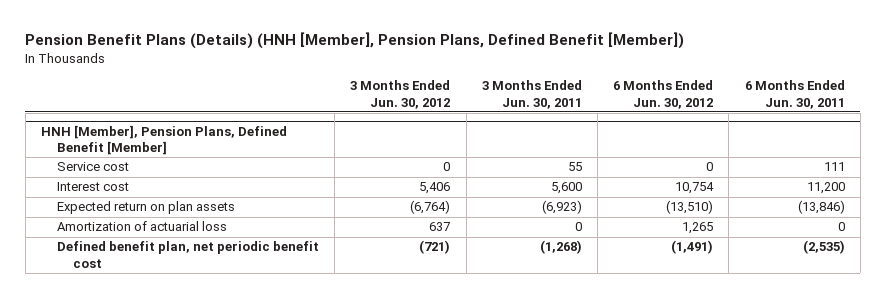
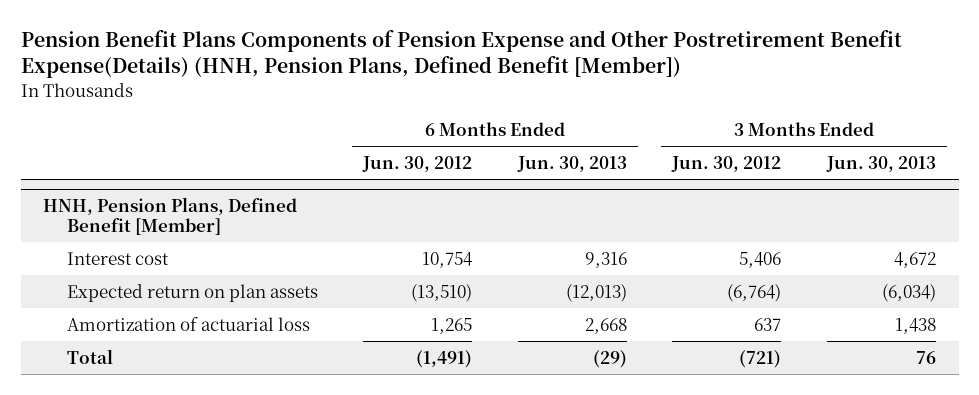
[25,32,685,50] Pension Benefit Plans (Details) (HNH [Member], Pension Plans, Defined Benefit [Member]) -> [20,30,902,79] Pension Benefit Plans Components of Pension Expense and Other Postretirement Benefit Expense(Details) (HNH, Pension Plans, Defined Benefit [Member])
[481,80,582,109] 3 Months Ended Jun. 30, 2011 -> none
[744,80,845,109] 6 Months Ended Jun. 30, 2011 -> none
none -> [516,155,627,172] Jun. 30, 2013
none -> [825,155,936,172] Jun. 30, 2013
[56,162,129,172] Service cost -> none
[40,124,287,156] HNH [Member], Pension Plans, Defined Benefit [Member] -> [43,197,298,236] HNH, Pension Plans, Defined Benefit [Member]
[56,241,319,268] Defined benefit plan, net periodic benefit cost -> [66,348,113,364] Total

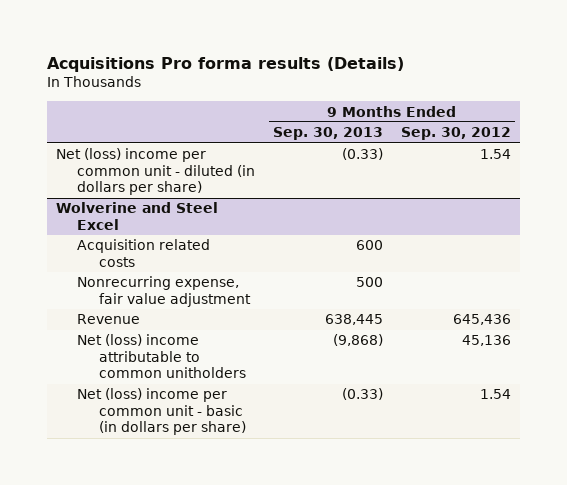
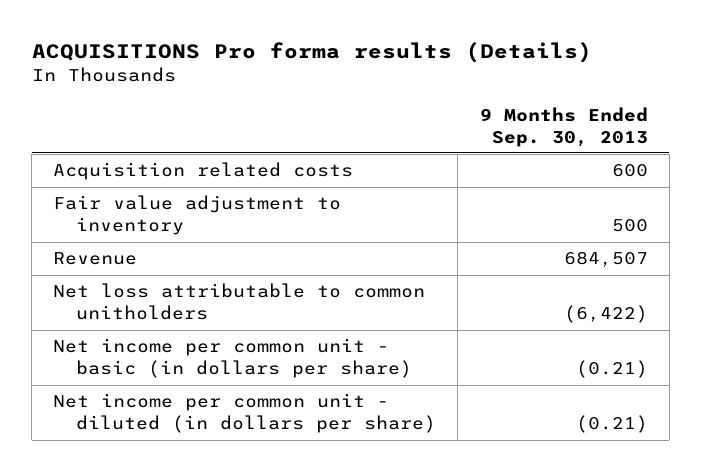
[47,56,405,72] Acquisitions Pro forma results (Details) -> [31,42,592,64] ACQUISITIONS Pro forma results (Details)
[400,127,511,141] Sep. 30, 2012 -> none
[56,148,256,196] Net (loss) income per common unit - diluted (in dollars per share) -> none
[56,202,219,230] Wolverine and Steel Excel -> none
[77,276,251,307] Nonrecurring expense, fair value adjustment -> none
none -> [53,195,342,236] Fair value adjustment to inventory
[325,314,384,326] 638,445 -> [563,251,648,268] 684,507
[77,334,246,379] Net (loss) income attributable to common unitholders -> [53,283,426,321] Net loss attributable to common unitholders
[333,334,384,347] (9,868) -> [563,305,648,324] (6,422)
[77,388,246,436] Net (loss) income per common unit - basic (in dollars per share) -> [53,338,413,379] Net income per common unit - basic (in dollars per share)
[342,388,384,401] (0.33) -> [575,360,648,379] (0.21)
none -> [53,393,437,434] Net income per common unit - diluted (in dollars per share)

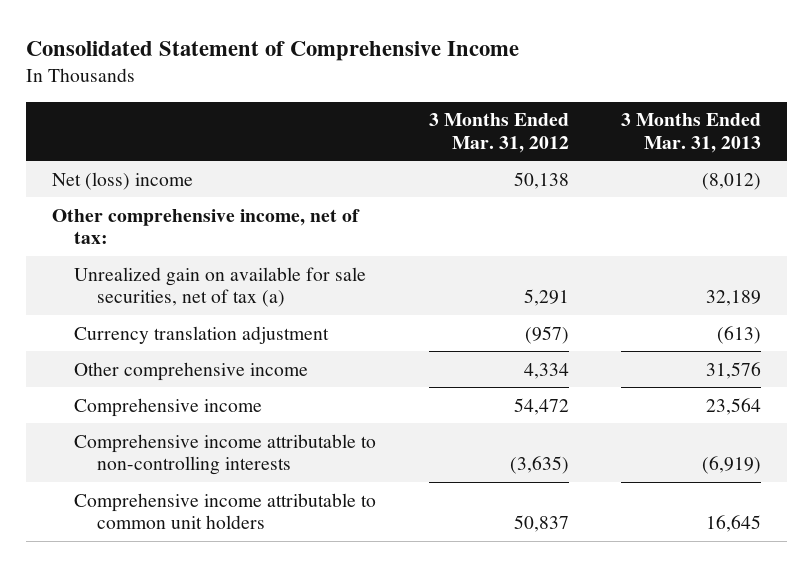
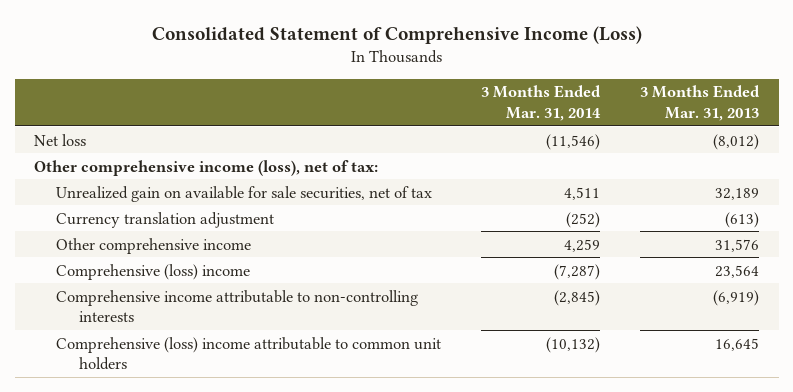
[25,40,519,61] Consolidated Statement of Comprehensive Income -> [151,26,642,45] Consolidated Statement of Comprehensive Income (Loss)
[428,113,569,153] 3 Months Ended Mar. 31, 2012 -> none
none -> [481,85,602,122] 3 Months Ended Mar. 31, 2014
[51,171,193,190] Net (loss) income -> [34,133,87,146] Net loss
[51,208,360,245] Other comprehensive income, net of tax: -> [34,159,379,176] Other comprehensive income (loss), net of tax:
[74,266,367,308] Unrealized gain on available for sale securities, net of tax (a) -> [56,185,433,202] Unrealized gain on available for sale securities, net of tax
[74,397,263,417] Comprehensive income -> [56,263,251,280] Comprehensive (loss) income
[74,492,377,530] Comprehensive income attributable to common unit holders -> [56,336,442,371] Comprehensive (loss) income attributable to common unit holders

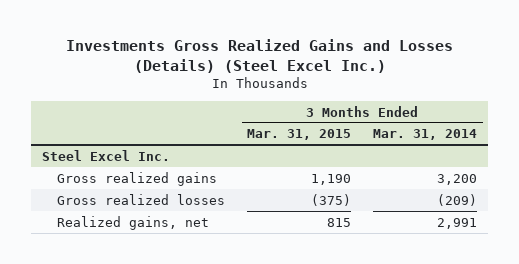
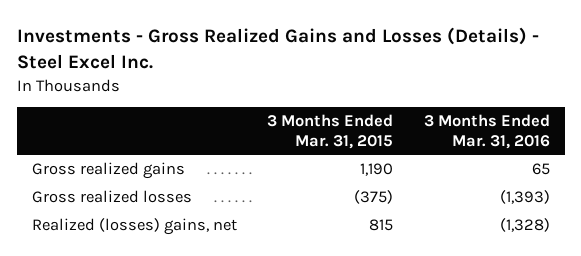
[65,38,453,73] Investments Gross Realized Gains and Losses (Details) (Steel Excel Inc.) -> [16,27,539,70] Investments - Gross Realized Gains and Losses (Details) - Steel Excel Inc.
[373,129,478,141] Mar. 31, 2014 -> none
none -> [423,114,550,149] 3 Months Ended Mar. 31, 2016
[41,149,170,161] Steel Excel Inc. -> none
[57,215,210,230] Realized gains, net -> [31,218,237,236] Realized (losses) gains, net

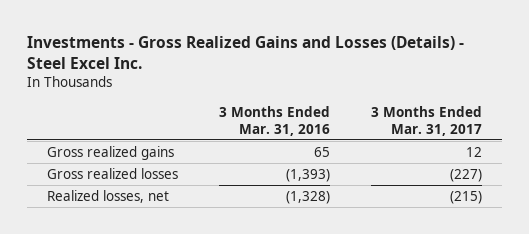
[267,114,394,149] 3 Months Ended Mar. 31, 2015 -> none
none -> [370,105,482,136] 3 Months Ended Mar. 31, 2017
[31,218,237,236] Realized (losses) gains, net -> [46,189,169,203] Realized losses, net

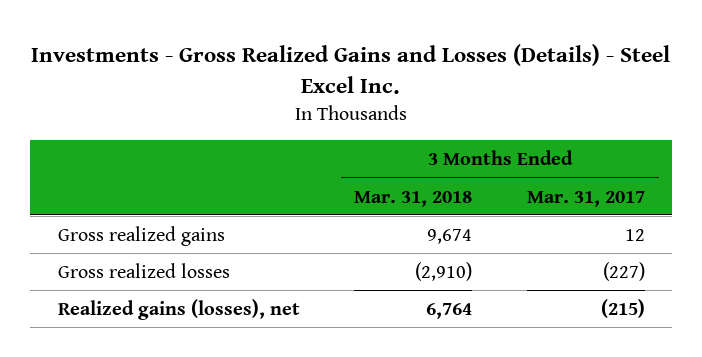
[218,105,330,136] 3 Months Ended Mar. 31, 2016 -> none
none -> [354,190,473,207] Mar. 31, 2018
[46,189,169,203] Realized losses, net -> [57,298,300,320] Realized gains (losses), net

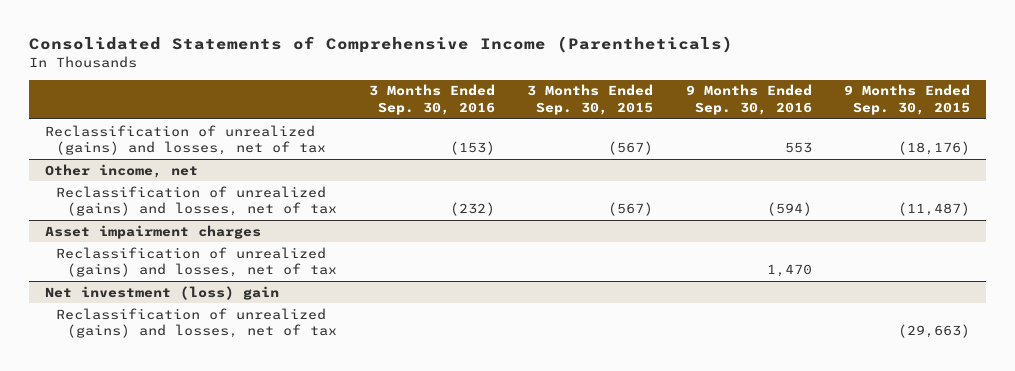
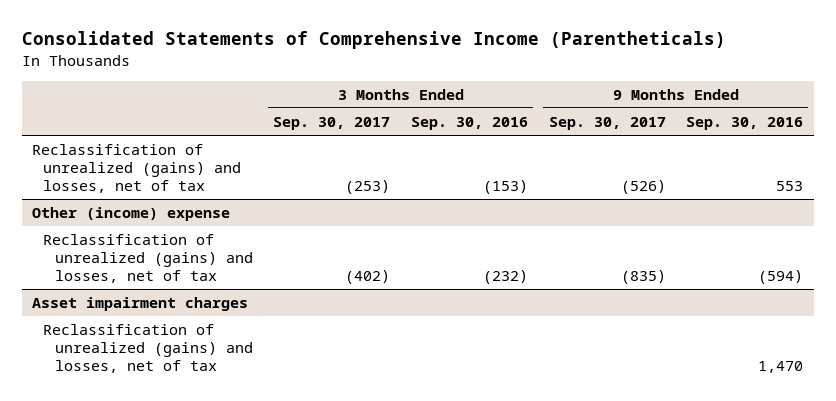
[527,84,654,115] 3 Months Ended Sep. 30, 2015 -> none
[844,84,971,115] 9 Months Ended Sep. 30, 2015 -> none
none -> [273,117,391,131] Sep. 30, 2017
none -> [548,117,666,131] Sep. 30, 2017
[45,163,199,178] Other income, net -> [32,207,231,222] Other (income) expense
[45,285,280,300] Net investment (loss) gain -> none
[56,307,337,339] Reclassification of unrealized (gains) and losses, net of tax -> none

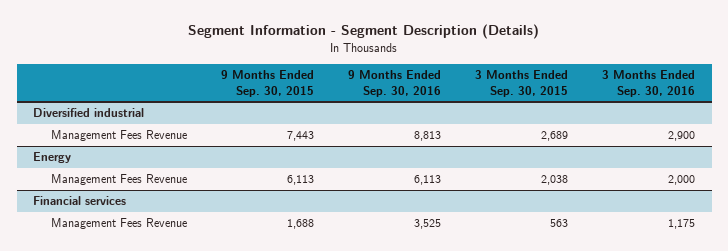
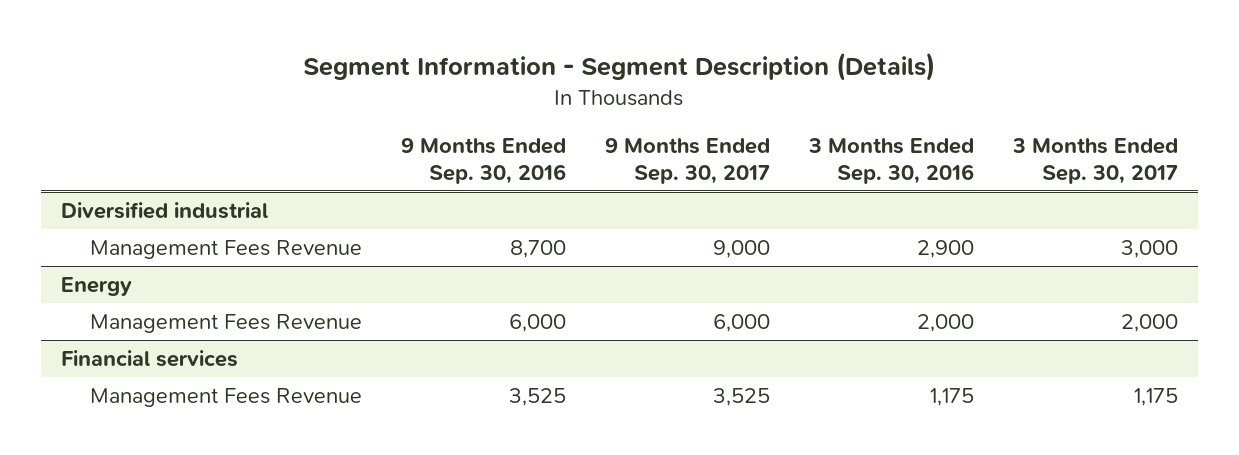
[220,70,314,97] 9 Months Ended Sep. 30, 2015 -> none
[474,70,568,97] 3 Months Ended Sep. 30, 2015 -> none
none -> [604,137,770,185] 9 Months Ended Sep. 30, 2017
none -> [1012,137,1179,185] 3 Months Ended Sep. 30, 2017
[413,131,441,142] 8,813 -> [509,239,566,258] 8,700
[413,175,441,186] 6,113 -> [508,313,566,332] 6,000

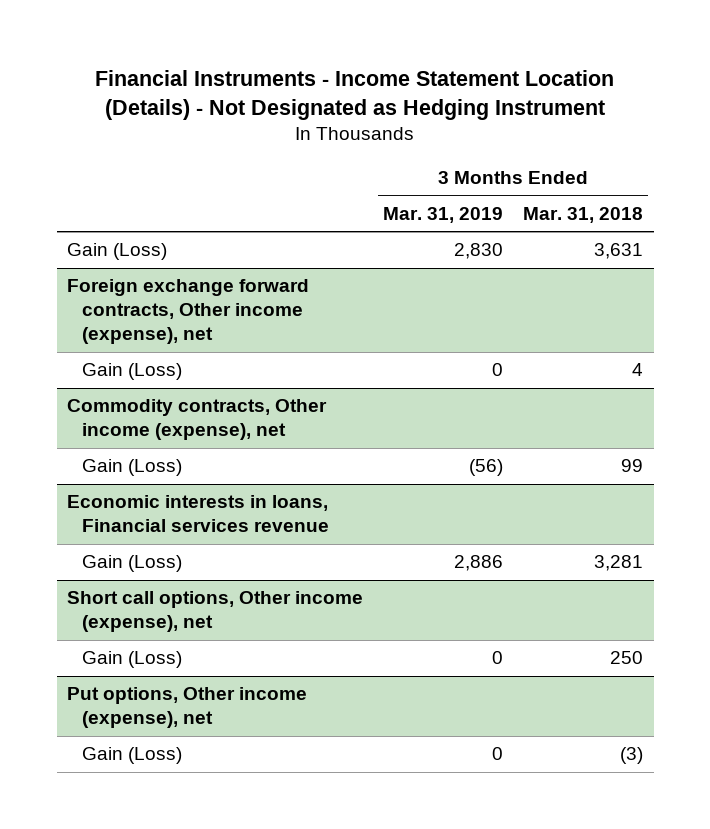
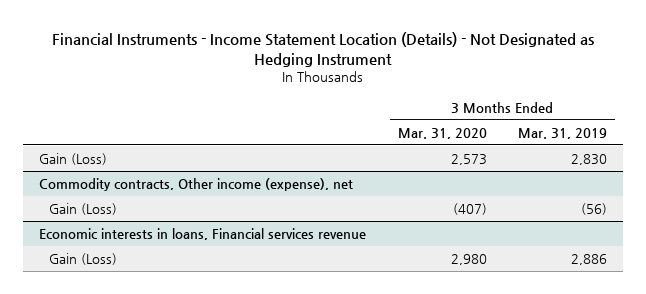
[523,206,644,223] Mar. 31, 2018 -> none
none -> [397,127,487,139] Mar. 31, 2020
[66,279,309,345] Foreign exchange forward contracts, Other income (expense), net -> none
[82,363,183,381] Gain (Loss) -> none
[66,591,363,633] Short call options, Other income (expense), net -> none
[82,651,183,669] Gain (Loss) -> none
[66,687,307,729] Put options, Other income (expense), net -> none
[82,747,183,765] Gain (Loss) -> none

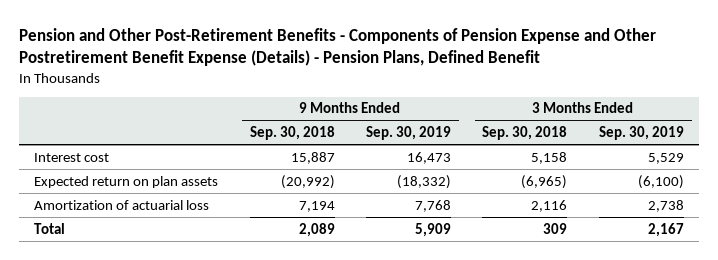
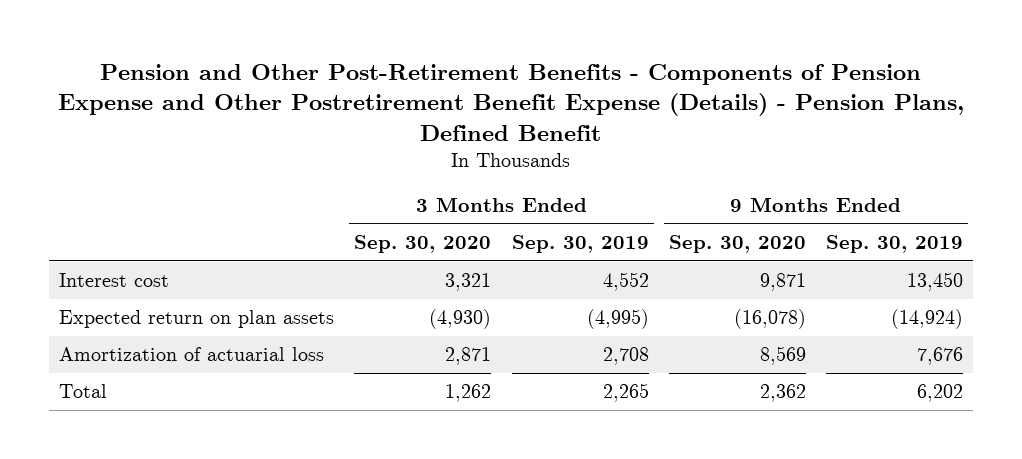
[249,126,335,141] Sep. 30, 2018 -> none
[482,126,568,141] Sep. 30, 2018 -> none
none -> [354,235,492,254] Sep. 30, 2020
none -> [668,235,806,254] Sep. 30, 2020
[407,151,452,164] 16,473 -> [907,272,964,292] 13,450
[647,152,684,164] 5,529 -> [602,272,649,292] 4,552
[397,174,452,189] (18,332) -> [891,309,964,330] (14,924)
[637,174,684,189] (6,100) -> [586,309,649,330] (4,995)
[415,199,452,212] 7,768 -> [917,347,964,366] 7,676
[647,199,684,212] 2,738 -> [602,347,649,366] 2,708
[415,222,452,237] 5,909 -> [917,384,964,403] 6,202
[647,222,684,237] 2,167 -> [602,383,649,403] 2,265

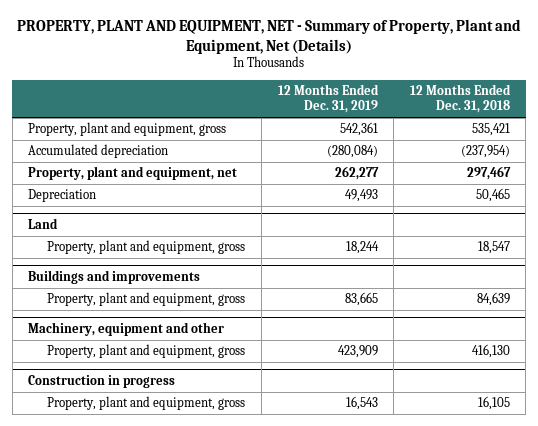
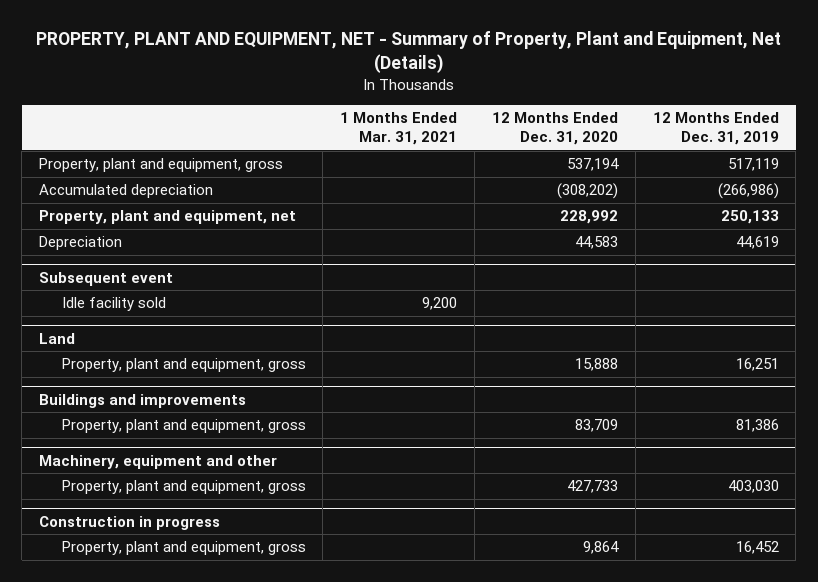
[409,84,511,114] 12 Months Ended Dec. 31, 2018 -> none
none -> [340,112,458,146] 1 Months Ended Mar. 31, 2021
none -> [491,112,618,146] 12 Months Ended Dec. 31, 2020
[339,122,378,137] 542,361 -> [727,158,779,172] 517,119
[326,145,378,159] (280,084) -> [717,183,779,200] (266,986)
[334,166,379,181] 262,277 -> [720,210,779,225] 250,133
[344,189,378,203] 49,493 -> [735,236,779,250] 44,619
none -> [38,271,173,286] Subsequent event
none -> [61,297,166,312] Idle facility sold
[345,241,379,255] 18,244 -> [735,358,779,372] 16,251
[344,292,378,307] 83,665 -> [735,419,779,433] 81,386
[337,345,378,359] 423,909 -> [727,480,779,494] 403,030
[345,396,378,411] 16,543 -> [735,541,779,555] 16,452

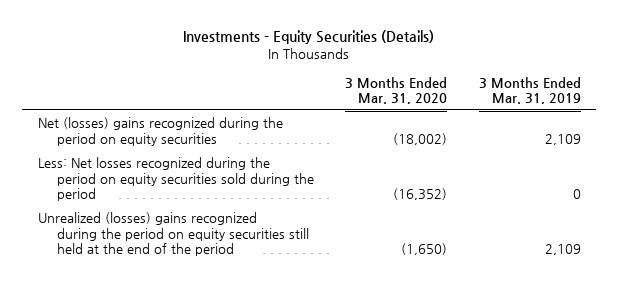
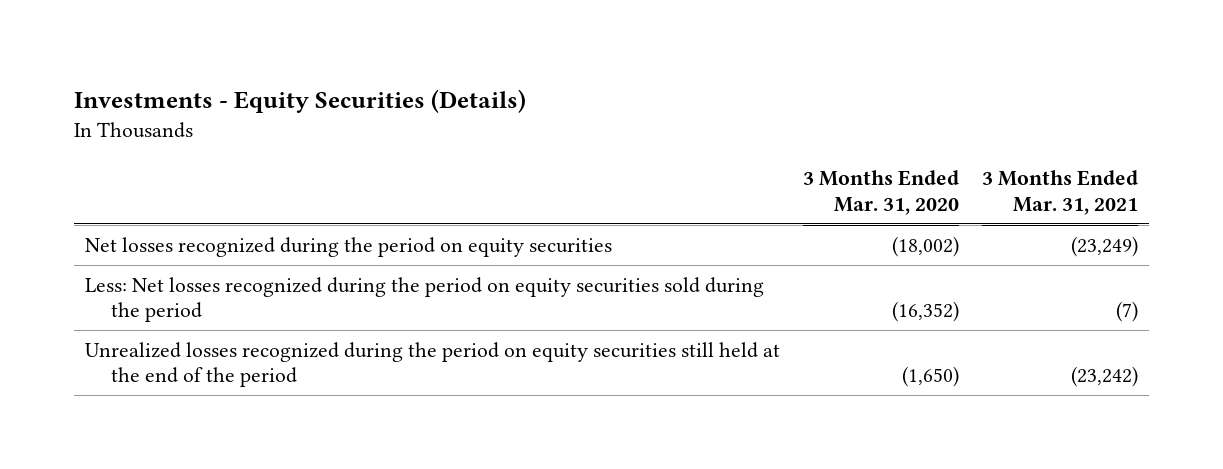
[478,76,581,105] 3 Months Ended Mar. 31, 2019 -> none
none -> [981,170,1138,215] 3 Months Ended Mar. 31, 2021
[37,117,283,146] Net (losses) gains recognized during the period on equity securities -> [85,236,613,257] Net losses recognized during the period on equity securities
[37,212,310,257] Unrealized (losses) gains recognized during the period on equity securities still held at the end of the period -> [85,341,781,388] Unrealized losses recognized during the period on equity securities still held at the end of the period

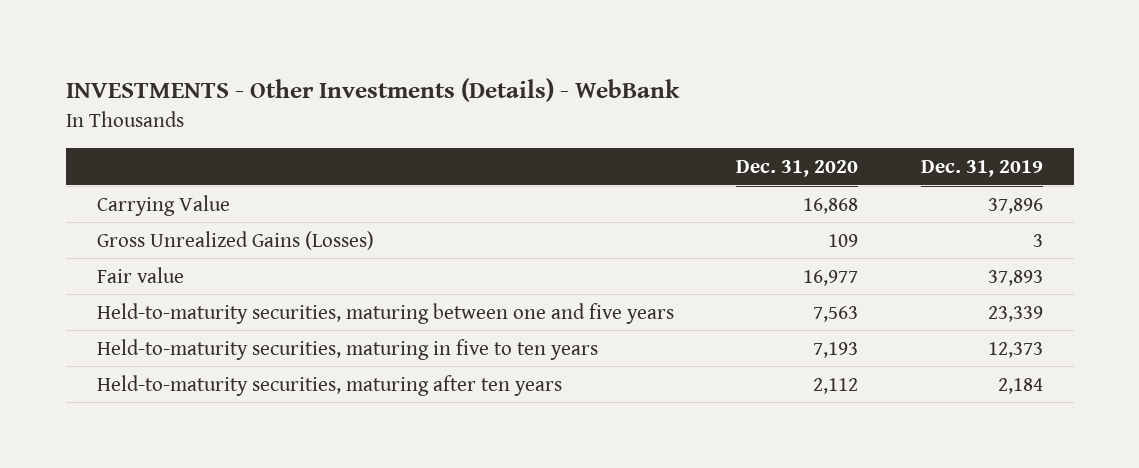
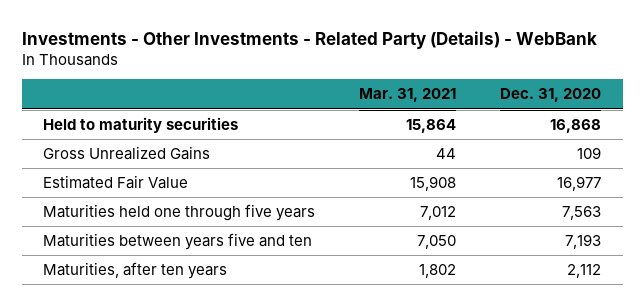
[65,78,680,103] INVESTMENTS - Other Investments (Details) - WebBank -> [21,30,597,49] Investments - Other Investments - Related Party (Details) - WebBank
[920,159,1043,177] Dec. 31, 2019 -> none
none -> [359,88,457,103] Mar. 31, 2021
[96,194,230,216] Carrying Value -> [43,117,239,134] Held to maturity securities
[96,230,374,250] Gross Unrealized Gains (Losses) -> [43,146,211,161] Gross Unrealized Gains
[96,266,184,283] Fair value -> [43,175,189,190] Estimated Fair Value
[96,302,674,324] Held-to-maturity securities, maturing between one and five years -> [43,204,316,222] Maturities held one through five years
[96,338,598,360] Held-to-maturity securities, maturing in five to ten years -> [43,233,313,251] Maturities between years five and ten
[96,374,562,396] Held-to-maturity securities, maturing after ten years -> [43,262,228,280] Maturities, after ten years

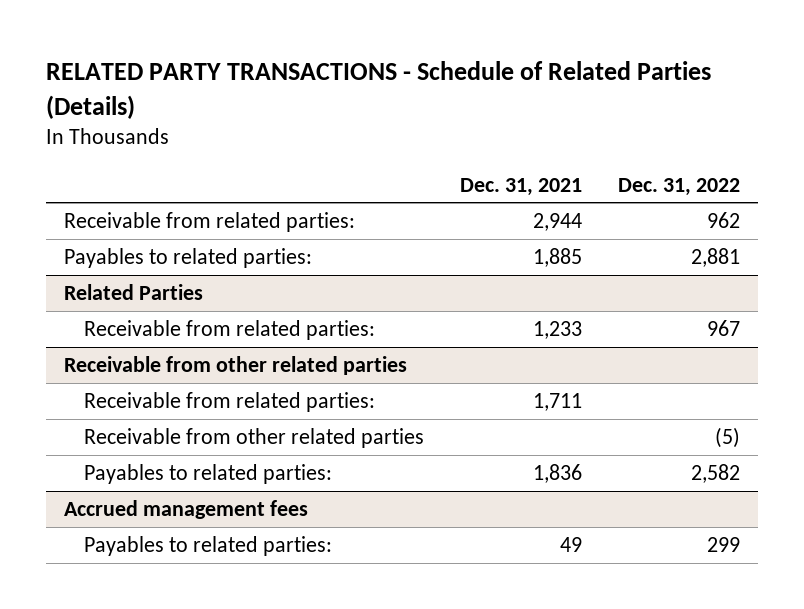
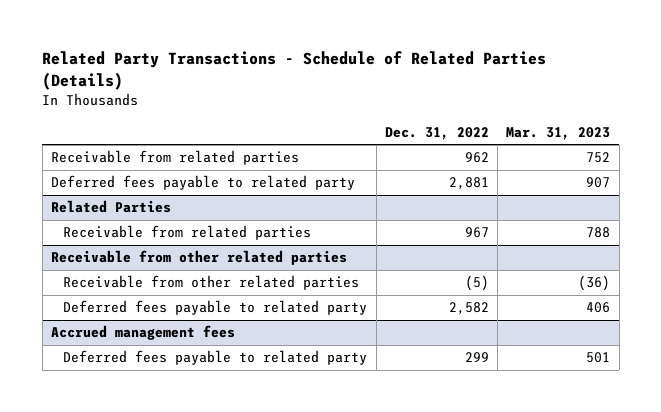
[45,61,711,119] RELATED PARTY TRANSACTIONS - Schedule of Related Parties (Details) -> [42,51,547,91] Related Party Transactions - Schedule of Related Parties (Details)
[459,177,582,196] Dec. 31, 2021 -> none
none -> [506,126,611,140] Mar. 31, 2023
[63,212,355,233] Receivable from related parties: -> [51,150,300,166] Receivable from related parties
[63,248,312,269] Payables to related parties: -> [51,175,356,191] Deferred fees payable to related party
[84,320,376,341] Receivable from related parties: -> [63,225,312,241] Receivable from related parties
[84,392,376,413] Receivable from related parties: -> none
[84,464,333,485] Payables to related parties: -> [63,300,368,316] Deferred fees payable to related party
[84,536,333,557] Payables to related parties: -> [63,350,368,366] Deferred fees payable to related party

